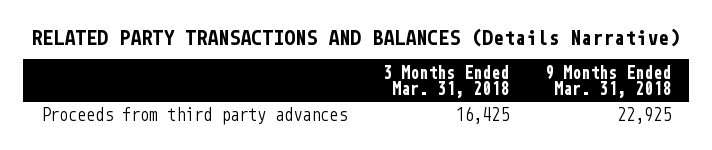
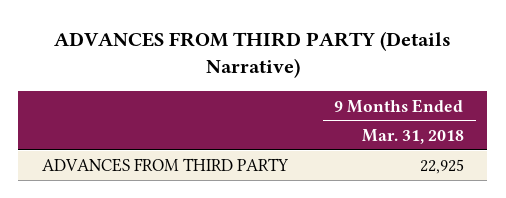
[31,28,681,48] RELATED PARTY TRANSACTIONS AND BALANCES (Details Narrative) -> [53,30,451,79] ADVANCES FROM THIRD PARTY (Details Narrative)
[383,64,510,99] 3 Months Ended Mar. 31, 2018 -> none
[41,107,348,126] Proceeds from third party advances -> [41,158,289,173] ADVANCES FROM THIRD PARTY

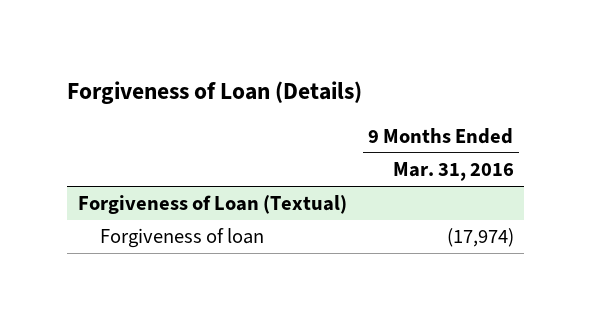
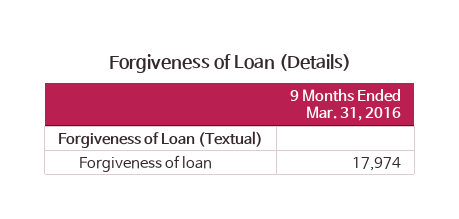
[446,228,514,248] (17,974) -> [352,156,402,171] 17,974

